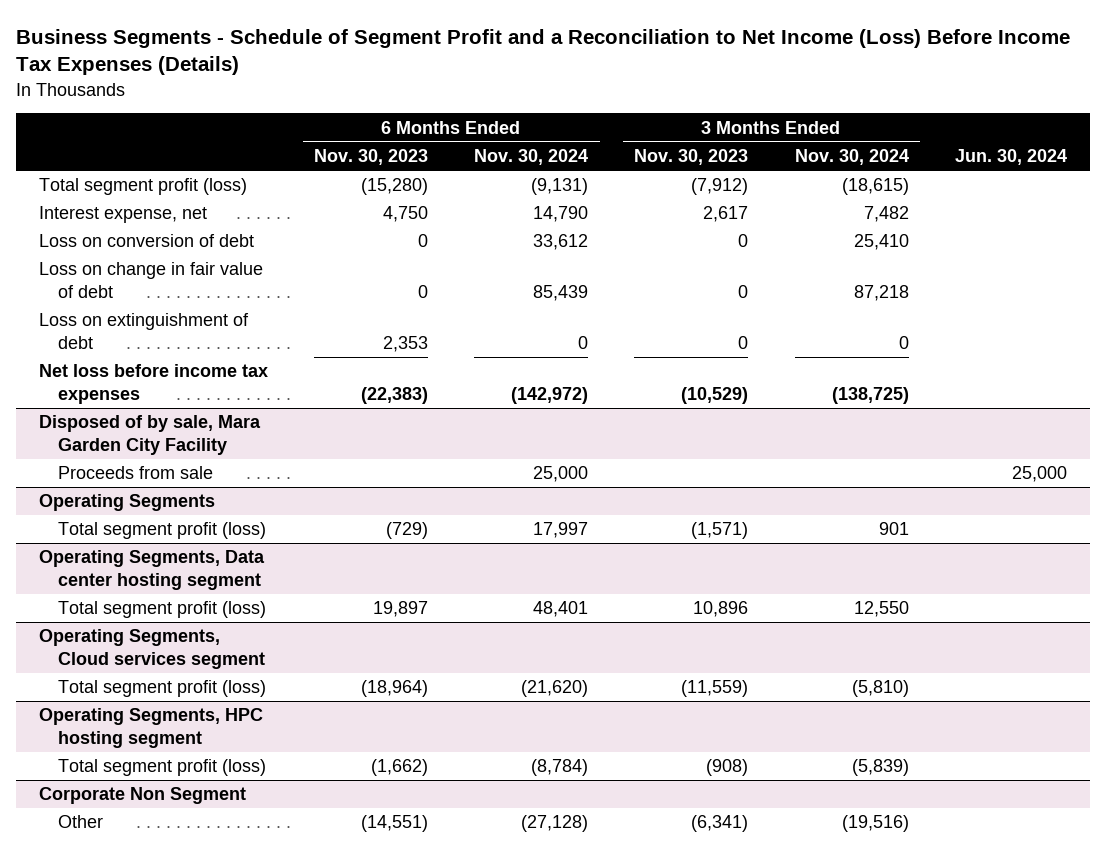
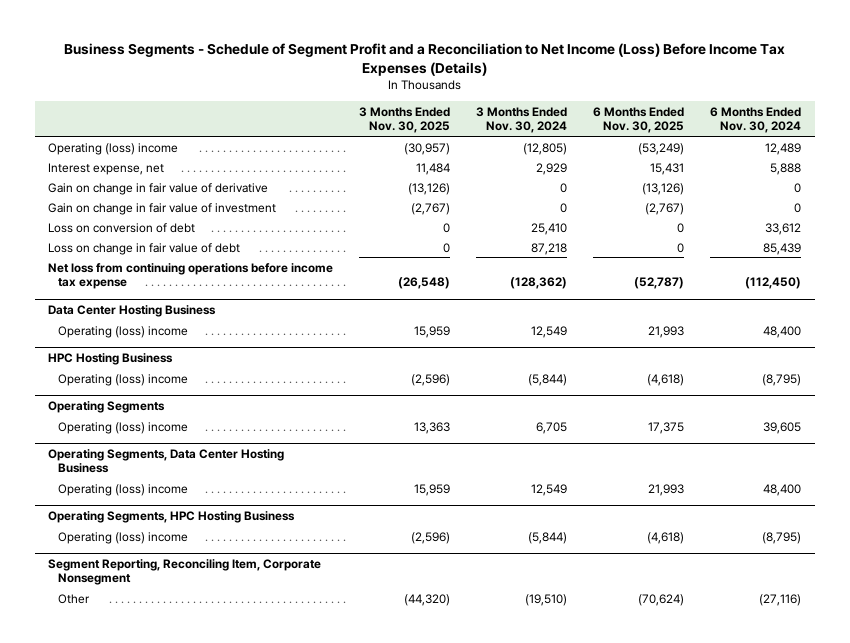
[314,149,429,166] Nov. 30, 2023 -> none
[634,149,749,166] Nov. 30, 2023 -> none
[954,149,1067,166] Jun. 30, 2024 -> none
none -> [359,106,451,134] 3 Months Ended Nov. 30, 2025
none -> [593,106,685,134] 6 Months Ended Nov. 30, 2025
[39,178,248,196] Total segment profit (loss) -> none
none -> [48,142,179,155] Operating (loss) income
[533,206,589,223] 14,790 -> [770,162,802,175] 5,888
[863,206,909,223] 7,482 -> [536,162,568,175] 2,929
none -> [48,182,269,195] Gain on change in fair value of derivative
none -> [48,202,277,215] Gain on change in fair value of investment
[39,313,250,349] Loss on extinguishment of debt -> none
[39,415,262,455] Disposed of by sale, Mara Garden City Facility -> none
[57,466,213,480] Proceeds from sale -> none
[39,364,269,404] Net loss before income tax expenses -> [48,262,334,290] Net loss from continuing operations before income tax expense
[511,386,589,404] (142,972) -> [745,277,802,290] (112,450)
[831,386,909,404] (138,725) -> [510,277,568,290] (128,362)
none -> [48,304,217,317] Data Center Hosting Business
none -> [58,325,189,338] Operating (loss) income
none -> [48,352,174,365] HPC Hosting Business
none -> [58,373,189,386] Operating (loss) income
[57,522,266,540] Total segment profit (loss) -> none
[57,601,266,619] Total segment profit (loss) -> none
[39,629,265,669] Operating Segments, Cloud services segment -> none
[57,680,266,698] Total segment profit (loss) -> none
[57,759,266,777] Total segment profit (loss) -> none
none -> [58,421,189,434] Operating (loss) income
[39,550,266,590] Operating Segments, Data center hosting segment -> [48,448,285,474] Operating Segments, Data Center Hosting Business
none -> [58,483,189,496] Operating (loss) income
[39,708,264,748] Operating Segments, HPC hosting segment -> [48,510,296,523] Operating Segments, HPC Hosting Business
none -> [58,531,189,544] Operating (loss) income
[39,787,247,805] Corporate Non Segment -> [48,558,322,586] Segment Reporting, Reconciling Item, Corporate Nonsegment
[521,815,589,833] (27,128) -> [759,593,802,606] (27,116)
[841,815,909,833] (19,516) -> [525,593,568,606] (19,510)

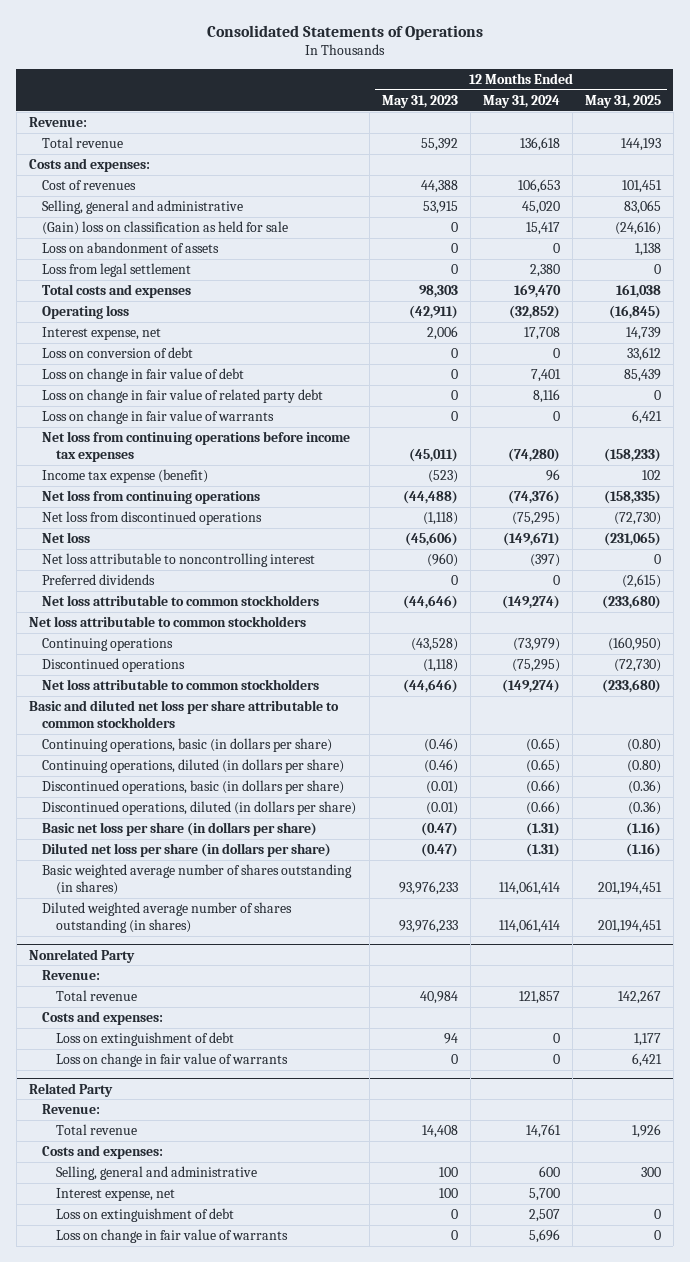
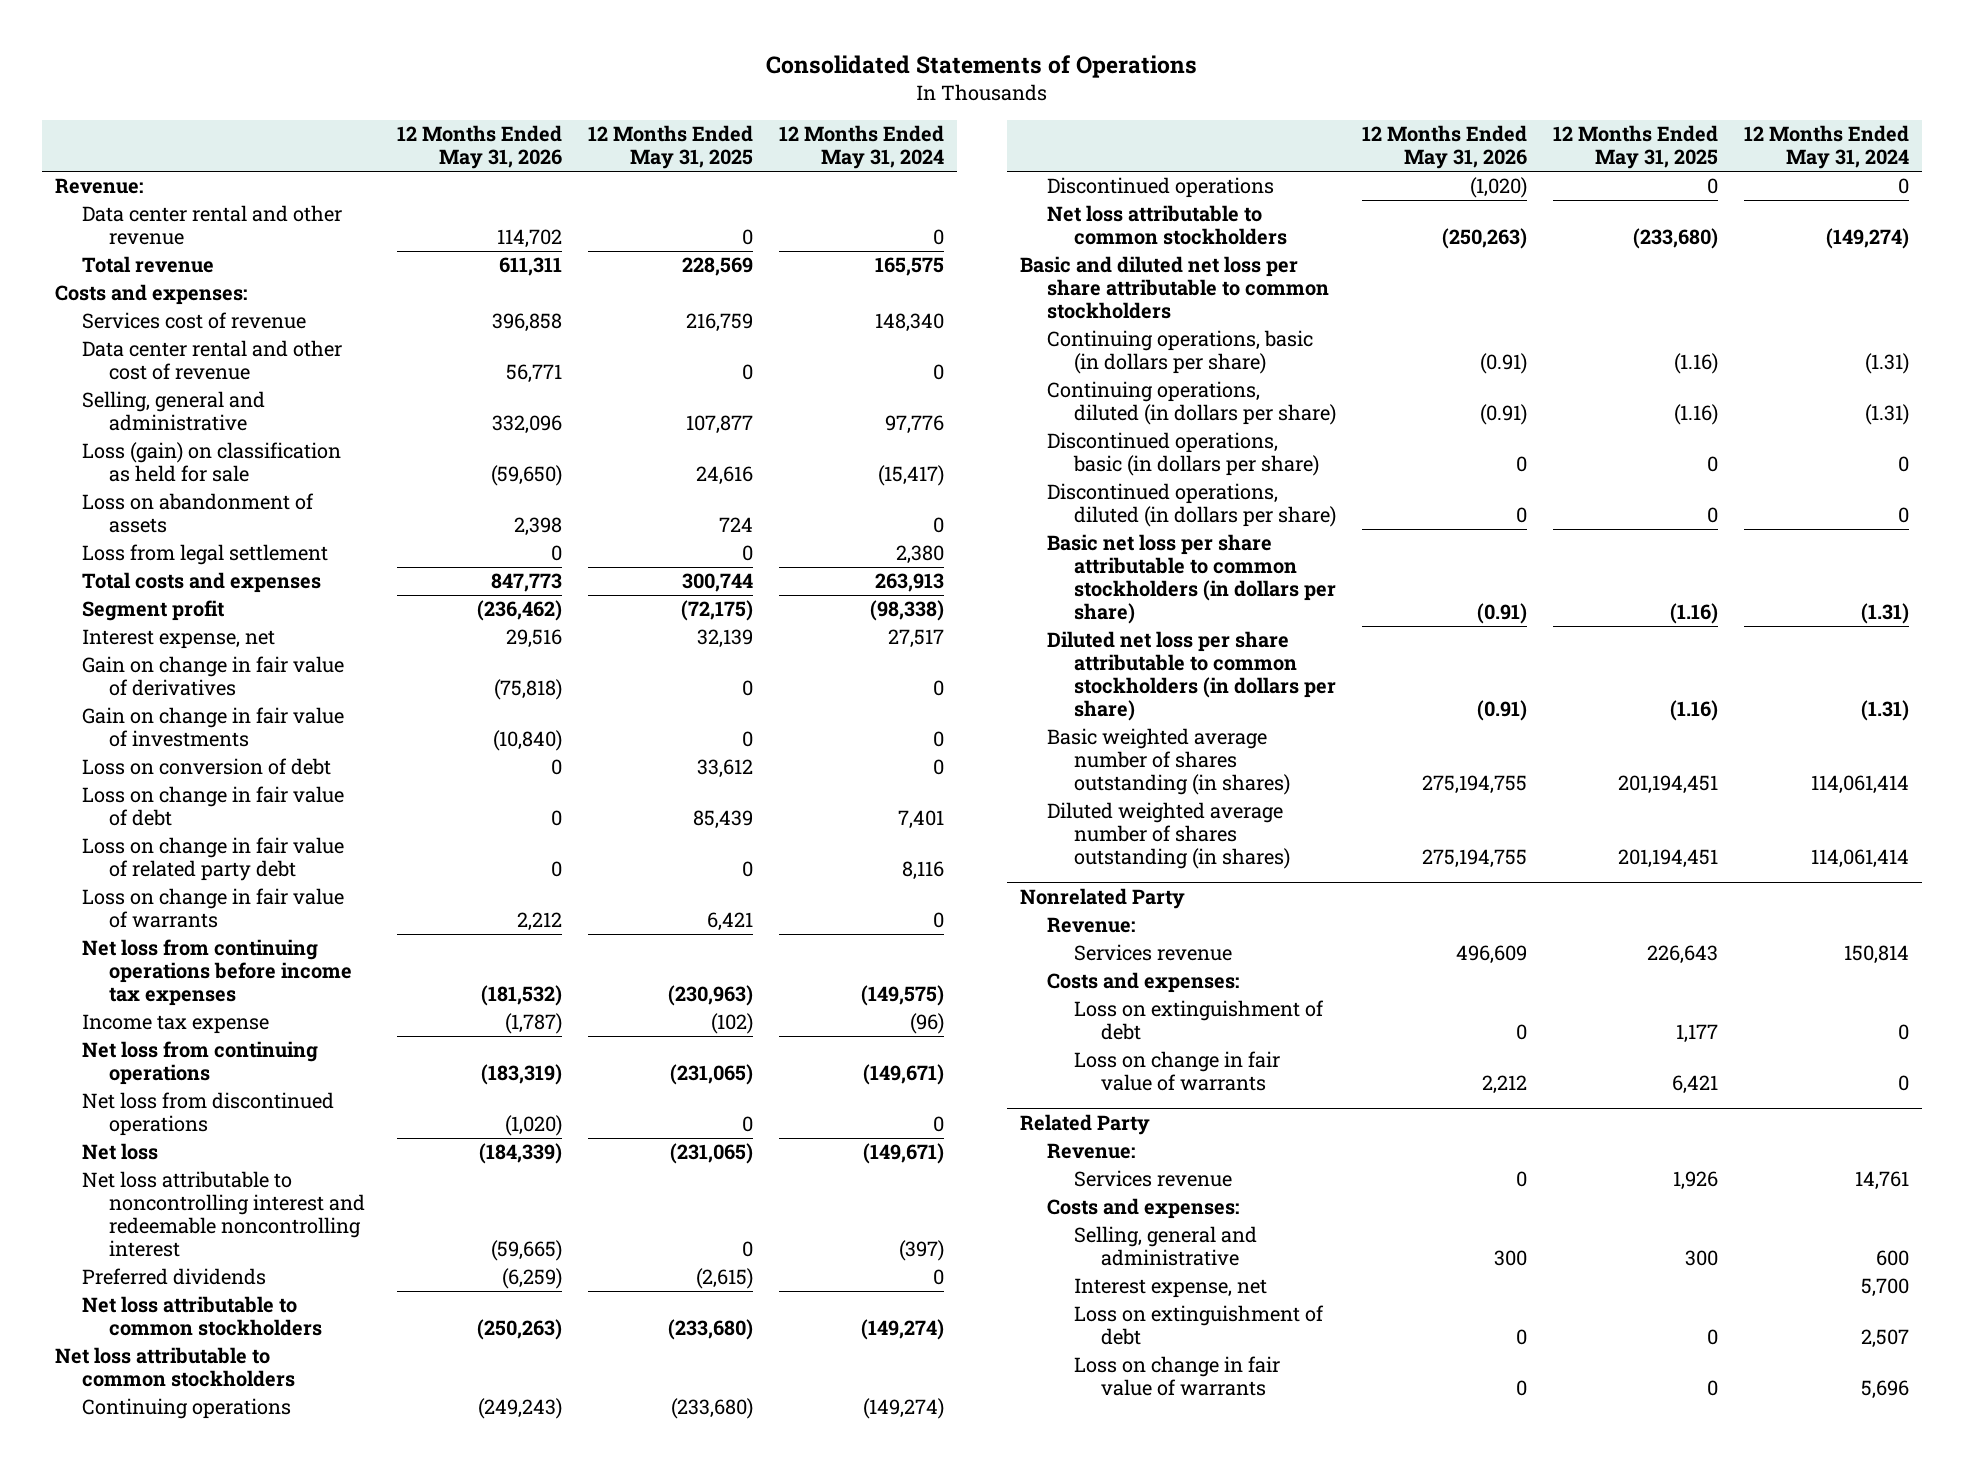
[381,94,458,108] May 31, 2023 -> none
none -> [397,124,563,169] 12 Months Ended May 31, 2026
none -> [82,205,343,246] Data center rental and other revenue
[519,136,560,151] 136,618 -> [875,257,945,277] 165,575
[620,137,661,151] 144,193 -> [682,257,754,277] 228,569
[42,179,137,190] Cost of revenues -> [82,312,307,330] Services cost of revenue
[517,178,560,193] 106,653 -> [875,313,945,333] 148,340
[621,179,662,193] 101,451 -> [686,313,754,333] 216,759
none -> [82,340,343,381] Data center rental and other cost of revenue
[521,200,560,214] 45,020 -> [885,415,945,435] 97,776
[623,199,661,214] 83,065 -> [686,415,754,435] 107,877
[42,220,289,235] (Gain) loss on classification as held for sale -> [82,442,342,483] Loss (gain) on classification as held for sale
[525,221,560,235] 15,417 -> [878,465,945,487] (15,417)
[614,220,661,235] (24,616) -> [696,466,754,486] 24,616
[634,242,661,256] 1,138 -> [719,517,754,533] 724
[42,304,130,319] Operating loss -> none
[513,283,561,298] 169,470 -> [875,573,945,593] 263,913
[615,283,661,298] 161,038 -> [682,573,754,593] 300,744
none -> [82,600,225,622] Segment profit
[523,326,560,340] 17,708 -> [888,629,945,649] 27,517
[625,326,661,340] 14,739 -> [697,629,754,649] 32,139
none -> [82,656,345,697] Gain on change in fair value of derivatives
none -> [82,707,345,748] Gain on change in fair value of investments
[507,448,560,463] (74,280) -> [861,985,945,1007] (149,575)
[603,448,661,463] (158,233) -> [668,985,754,1007] (230,963)
[42,468,209,483] Income tax expense (benefit) -> [82,1014,270,1035] Income tax expense
[545,468,560,481] 96 -> [910,1013,945,1035] (96)
[641,469,661,480] 102 -> [711,1013,754,1035] (102)
[507,489,560,504] (74,376) -> [863,1064,945,1086] (149,671)
[603,489,661,504] (158,335) -> [670,1064,754,1086] (231,065)
[511,511,560,525] (75,295) -> [933,1116,945,1133] 0
[613,511,661,525] (72,730) -> [742,1116,754,1133] 0
[42,552,316,567] Net loss attributable to noncontrolling interest -> [82,1171,366,1258] Net loss attributable to noncontrolling interest and redeemable noncontrolling interest
[512,637,560,651] (73,979) -> [863,1398,945,1420] (149,274)
[607,636,661,651] (160,950) -> [671,1398,754,1420] (233,680)
[511,658,560,672] (75,295) -> [1897,178,1909,195] 0
[613,658,661,672] (72,730) -> [1706,178,1718,195] 0
[525,737,560,752] (0.65) -> [1864,353,1909,375] (1.31)
[626,738,661,752] (0.80) -> [1673,353,1718,375] (1.16)
[525,758,560,773] (0.65) -> [1864,404,1909,426] (1.31)
[626,759,661,773] (0.80) -> [1673,404,1718,426] (1.16)
[525,779,560,794] (0.66) -> [1897,456,1909,473] 0
[627,779,661,794] (0.36) -> [1706,456,1718,473] 0
[525,800,560,815] (0.66) -> [1897,507,1909,524] 0
[627,800,661,815] (0.36) -> [1706,507,1718,524] 0
[42,821,318,836] Basic net loss per share (in dollars per share) -> [1046,534,1336,625] Basic net loss per share attributable to common stockholders (in dollars per share)
[42,842,332,857] Diluted net loss per share (in dollars per share) -> [1046,631,1336,722] Diluted net loss per share attributable to common stockholders (in dollars per share)
[56,989,138,1001] Total revenue -> [1073,944,1232,962] Services revenue
[518,990,560,1004] 121,857 -> [1843,945,1909,965] 150,814
[617,989,661,1004] 142,267 -> [1646,945,1718,965] 226,643
[56,1123,138,1135] Total revenue -> [1073,1170,1232,1188] Services revenue

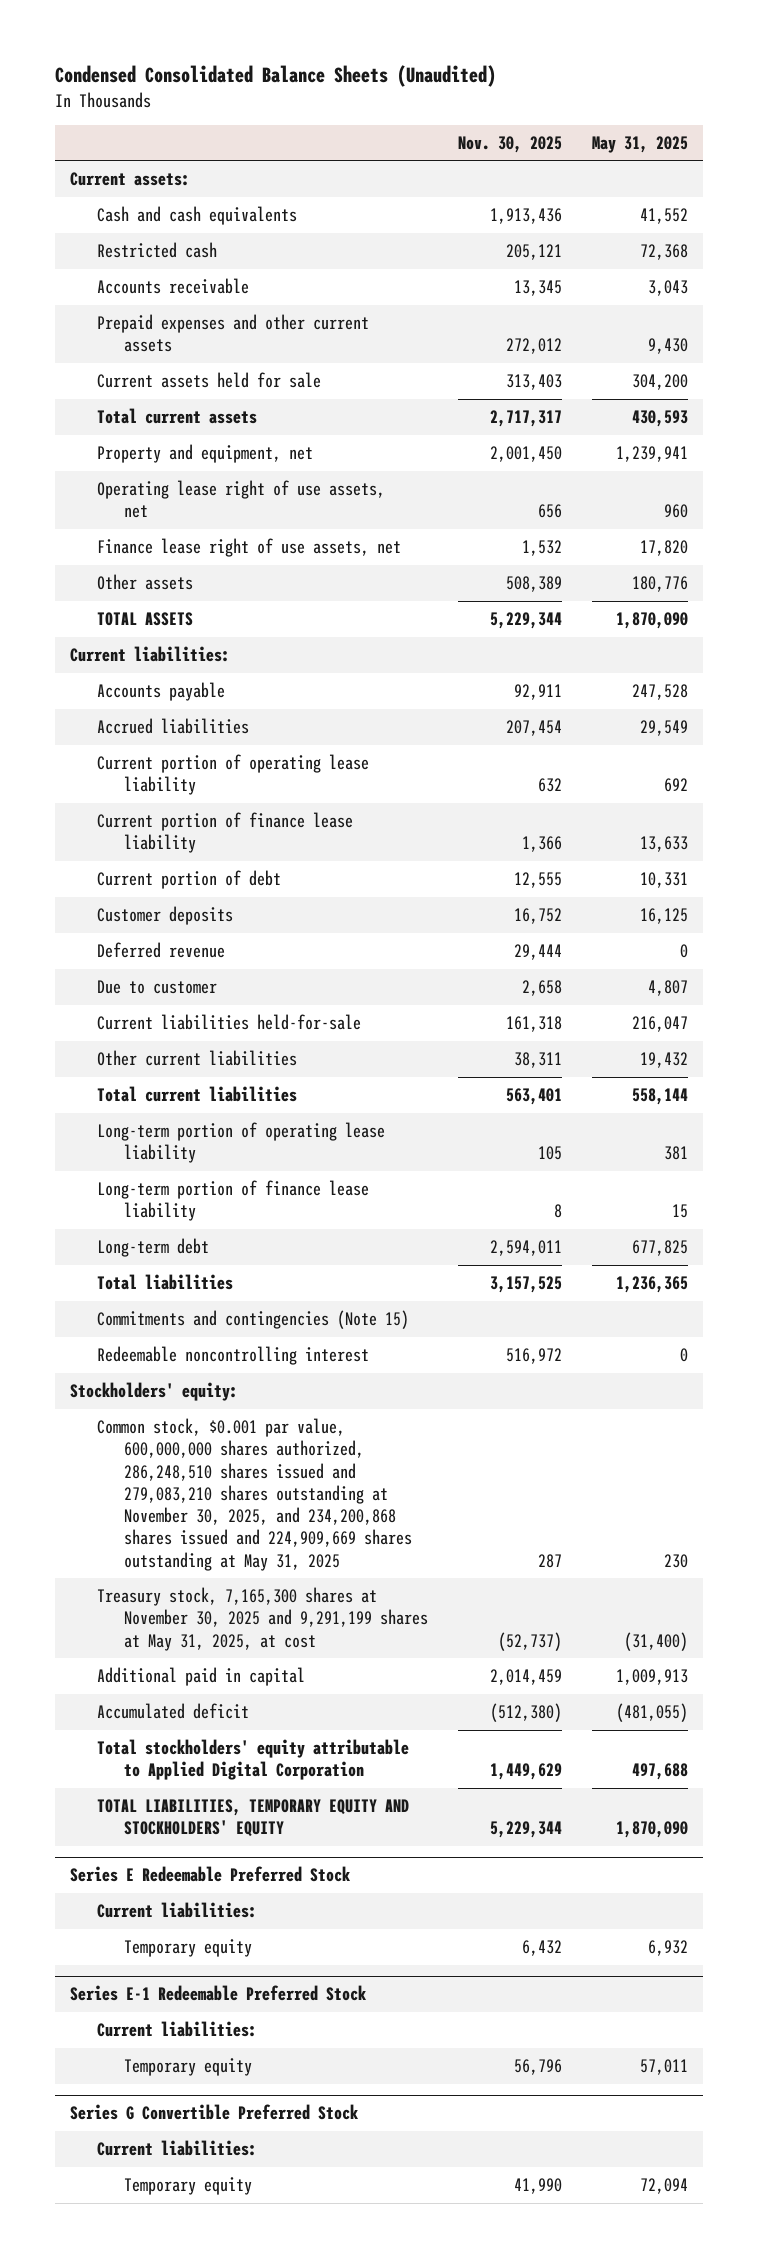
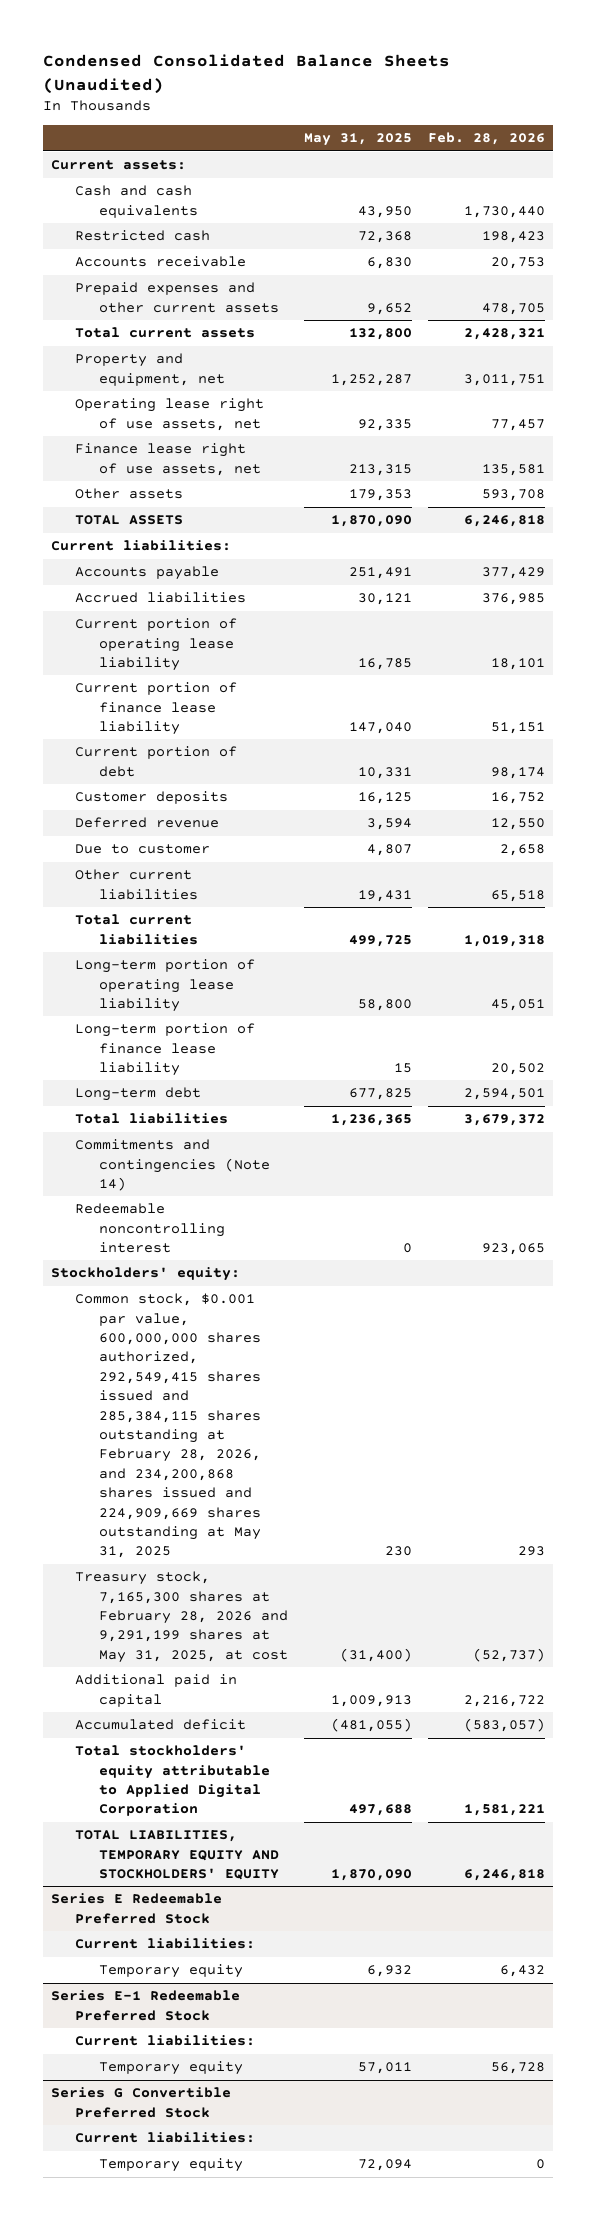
[458,135,563,153] Nov. 30, 2025 -> none
none -> [428,132,546,146] Feb. 28, 2026
[640,208,689,225] 41,552 -> [358,205,413,218] 43,950
[96,372,321,389] Current assets held for sale -> none
[648,280,689,297] 3,043 -> [367,257,413,270] 6,830
[648,338,689,355] 9,430 -> [367,302,413,315] 9,652
[632,410,689,428] 430,593 -> [349,328,413,341] 132,800
[616,446,689,463] 1,239,941 -> [331,373,413,386] 1,252,287
[664,504,689,519] 960 -> [358,418,413,431] 92,335
[640,540,689,557] 17,820 -> [349,463,413,476] 213,315
[632,576,689,593] 180,776 -> [349,489,413,502] 179,353
[632,684,689,701] 247,528 -> [349,567,413,580] 251,491
[640,720,689,737] 29,549 -> [358,593,413,606] 30,121
[664,778,689,793] 692 -> [358,658,413,671] 16,785
[640,836,689,853] 13,633 -> [349,722,413,735] 147,040
[680,944,689,959] 0 -> [367,818,413,831] 3,594
[96,1014,361,1031] Current liabilities held-for-sale -> none
[640,1052,689,1069] 19,432 -> [358,889,413,902] 19,431
[632,1088,689,1106] 558,144 -> [349,934,413,947] 499,725
[664,1146,689,1161] 381 -> [358,999,413,1012] 58,800
[96,1310,409,1330] Commitments and contingencies (Note 15) -> [75,1139,271,1192] Commitments and contingencies (Note 14)
[96,1418,413,1571] Common stock, $0.001 par value, 600,000,000 shares authorized, 286,248,510 shares issued and 279,083,210 shares outstanding at November 30, 2025, and 234,200,868 shares issued and 224,909,669 shares outstanding at May 31, 2025 -> [75,1293,262,1559] Common stock, $0.001 par value, 600,000,000 shares authorized, 292,549,415 shares issued and 285,384,115 shares outstanding at February 28, 2026, and 234,200,868 shares issued and 224,909,669 shares outstanding at May 31, 2025
[96,1587,429,1651] Treasury stock, 7,165,300 shares at November 30, 2025 and 9,291,199 shares at May 31, 2025, at cost -> [75,1571,289,1663] Treasury stock, 7,165,300 shares at February 28, 2026 and 9,291,199 shares at May 31, 2025, at cost

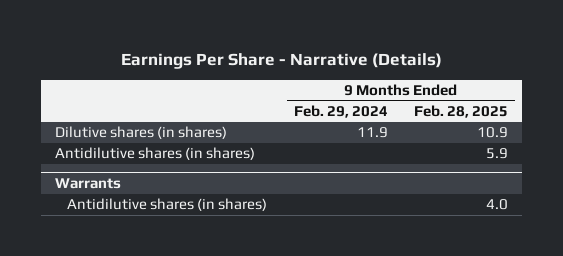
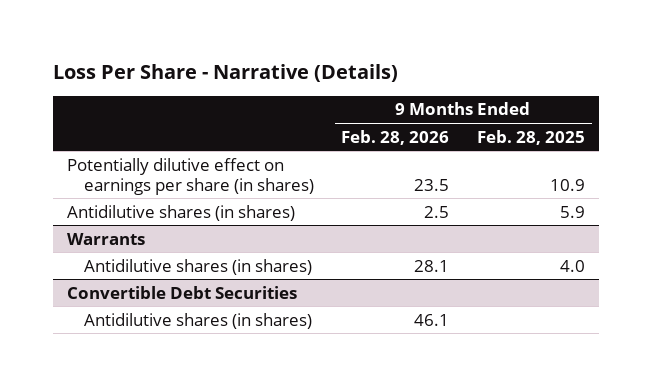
[120,52,442,69] Earnings Per Share - Narrative (Details) -> [53,64,399,83] Loss Per Share - Narrative (Details)
[293,104,388,118] Feb. 29, 2024 -> none
none -> [341,129,450,145] Feb. 28, 2026
[54,126,227,140] Dilutive shares (in shares) -> [66,157,314,195] Potentially dilutive effect on earnings per share (in shares)
none -> [66,285,297,299] Convertible Debt Securities
none -> [83,312,312,329] Antidilutive shares (in shares)

